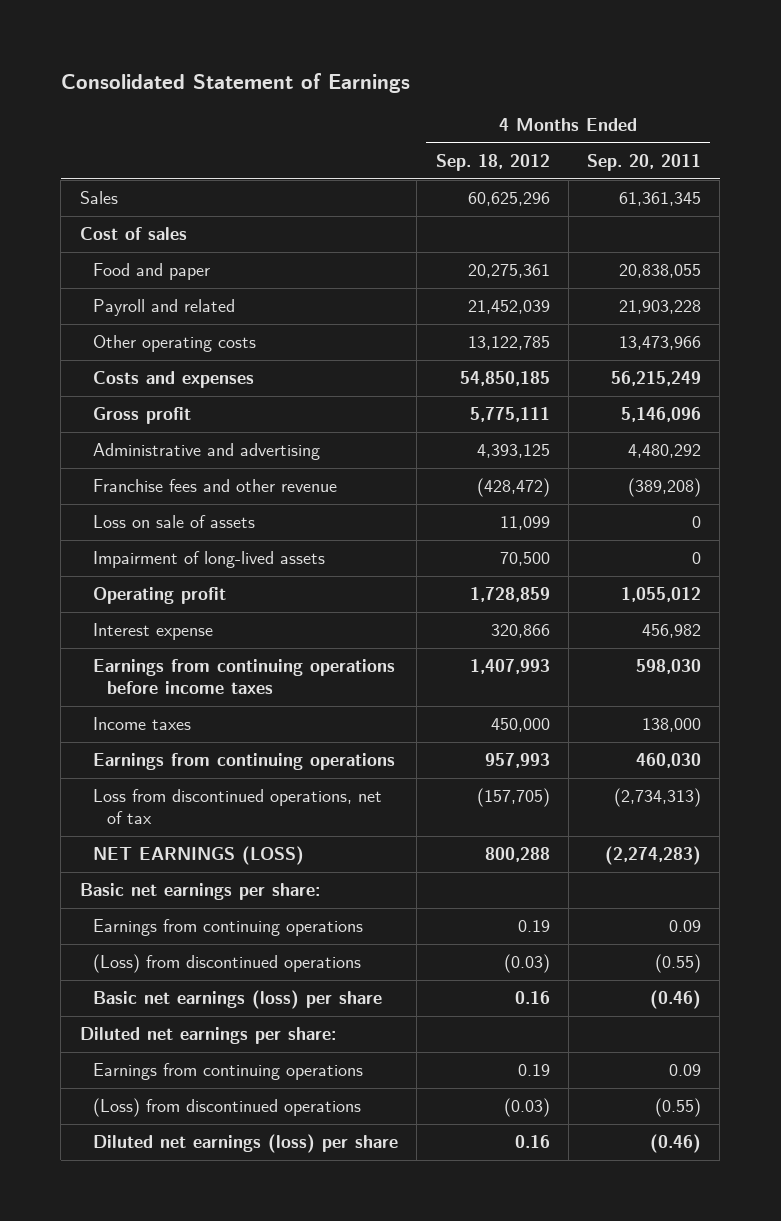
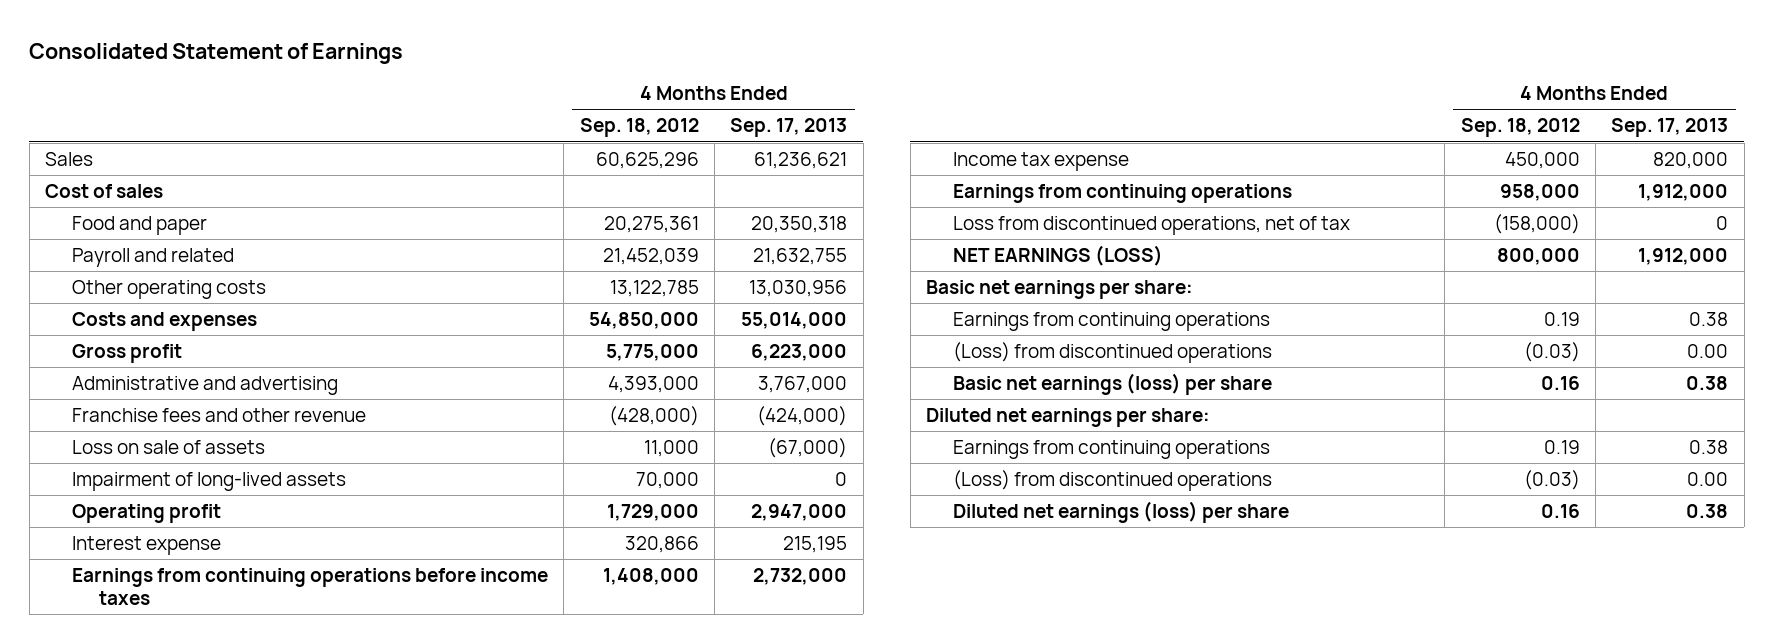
[586,153,701,171] Sep. 20, 2011 -> none
none -> [730,118,848,138] Sep. 17, 2013
[459,371,550,387] 54,850,185 -> [588,311,699,329] 54,850,000
[469,407,550,423] 5,775,111 -> [605,343,699,361] 5,775,000
[476,444,550,459] 4,393,125 -> [607,375,699,393] 4,393,000
[476,478,550,498] (428,472) -> [608,405,699,426] (428,000)
[499,516,550,531] 11,099 -> [643,439,699,457] 11,000
[499,552,550,567] 70,500 -> [635,471,699,489] 70,000
[469,587,550,603] 1,728,859 -> [606,503,699,521] 1,729,000
[469,659,550,675] 1,407,993 -> [602,567,699,585] 1,408,000
[93,717,192,731] Income taxes -> [953,151,1130,171] Income tax expense
[484,753,550,769] 957,993 -> [1499,183,1580,201] 958,000
[476,788,550,808] (157,705) -> [1493,213,1580,234] (158,000)
[484,847,550,863] 800,288 -> [1496,247,1580,265] 800,000

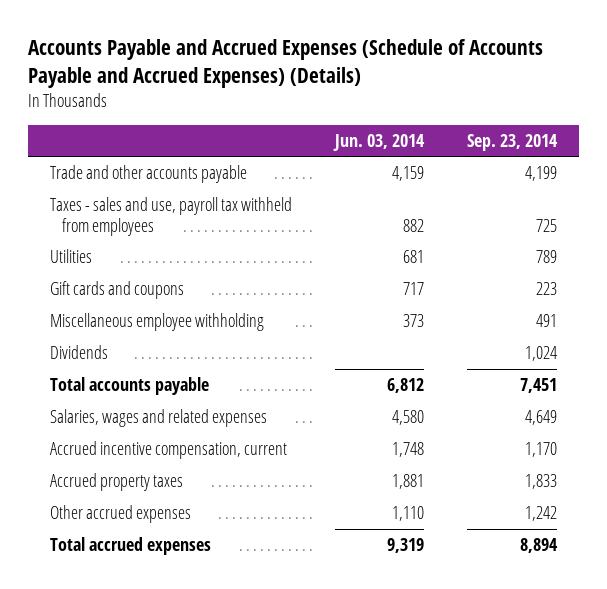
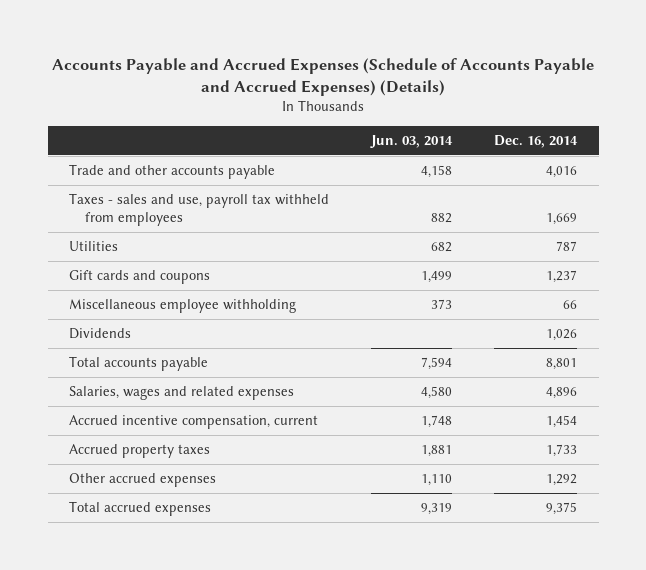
[467,133,559,151] Sep. 23, 2014 -> none
none -> [494,134,579,148] Dec. 16, 2014
[391,166,424,182] 4,159 -> [421,165,453,179] 4,158
[402,250,424,264] 681 -> [431,242,453,253] 682
[402,282,424,296] 717 -> [421,271,453,284] 1,499
[386,378,424,394] 6,812 -> [421,357,453,371] 7,594

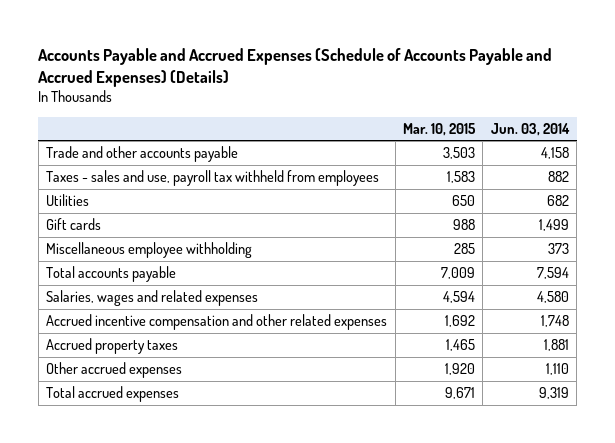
[494,134,579,148] Dec. 16, 2014 -> none
none -> [402,122,476,136] Mar. 10, 2015
[68,270,210,285] Gift cards and coupons -> [46,218,102,231] Gift cards
[68,328,131,340] Dividends -> none
[68,415,318,430] Accrued incentive compensation, current -> [46,314,388,331] Accrued incentive compensation and other related expenses

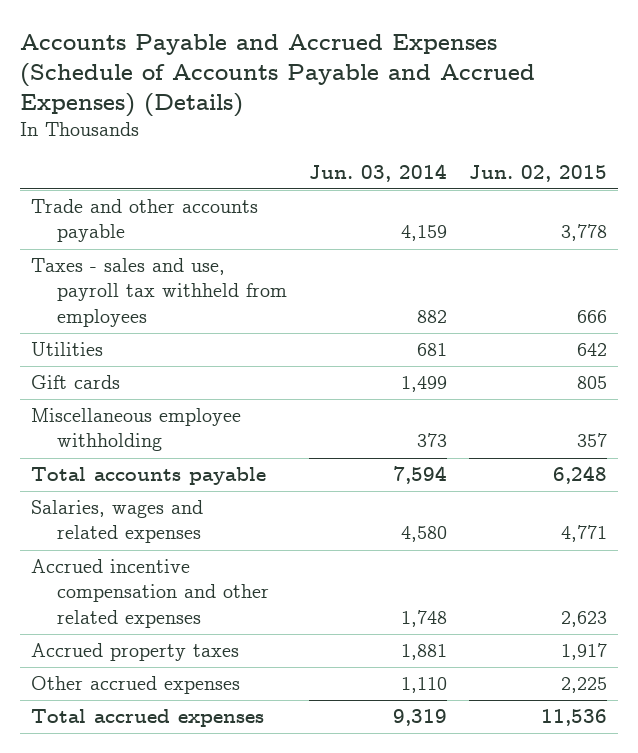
[402,122,476,136] Mar. 10, 2015 -> none
none -> [468,164,607,182] Jun. 02, 2015
[540,147,569,160] 4,158 -> [401,225,448,242] 4,159
[546,195,569,207] 682 -> [417,343,448,357] 681

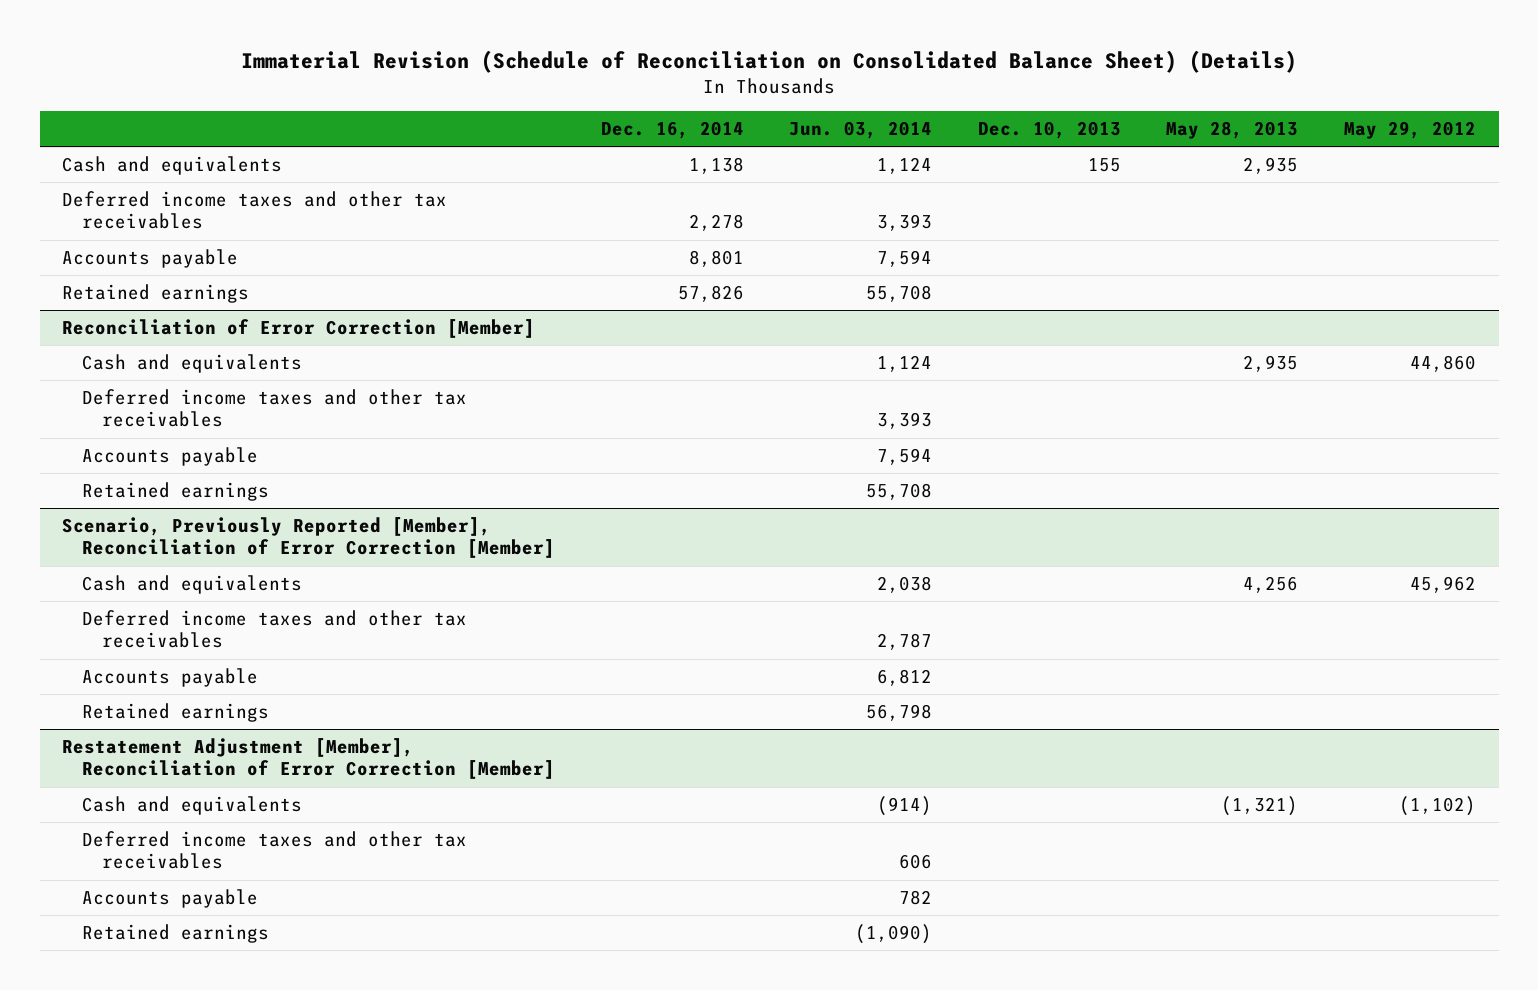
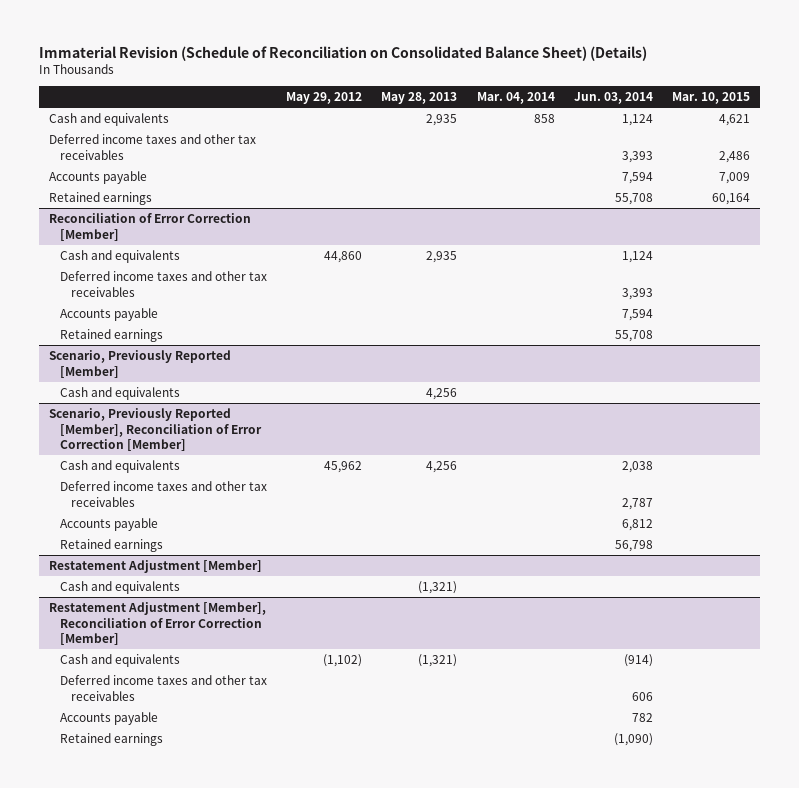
[600,121,744,140] Dec. 16, 2014 -> none
[977,121,1121,140] Dec. 10, 2013 -> none
none -> [476,92,555,105] Mar. 04, 2014
none -> [672,92,751,105] Mar. 10, 2015
none -> [48,349,231,378] Scenario, Previously Reported [Member]
none -> [59,386,180,400] Cash and equivalents
none -> [48,559,262,573] Restatement Adjustment [Member]
none -> [59,580,180,594] Cash and equivalents

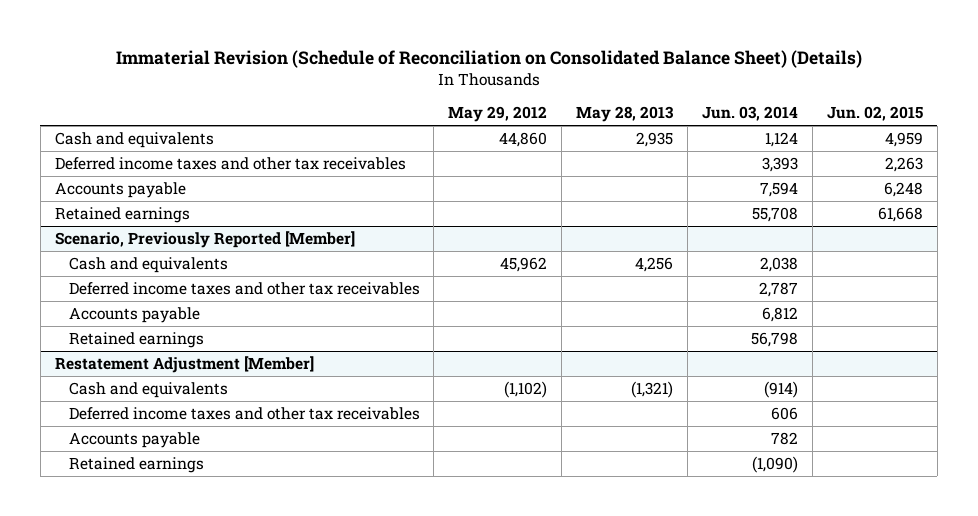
[476,92,555,105] Mar. 04, 2014 -> none
[672,92,751,105] Mar. 10, 2015 -> none
none -> [826,106,923,122] Jun. 02, 2015
[48,112,169,126] Cash and equivalents -> none
[48,133,256,160] Deferred income taxes and other tax receivables -> none
[48,170,147,184] Accounts payable -> none
[48,191,152,205] Retained earnings -> none
[48,212,251,241] Reconciliation of Error Correction [Member] -> none
[59,386,180,400] Cash and equivalents -> none
[48,407,262,452] Scenario, Previously Reported [Member], Reconciliation of Error Correction [Member] -> none
[59,580,180,594] Cash and equivalents -> none
[48,601,266,646] Restatement Adjustment [Member], Reconciliation of Error Correction [Member] -> none

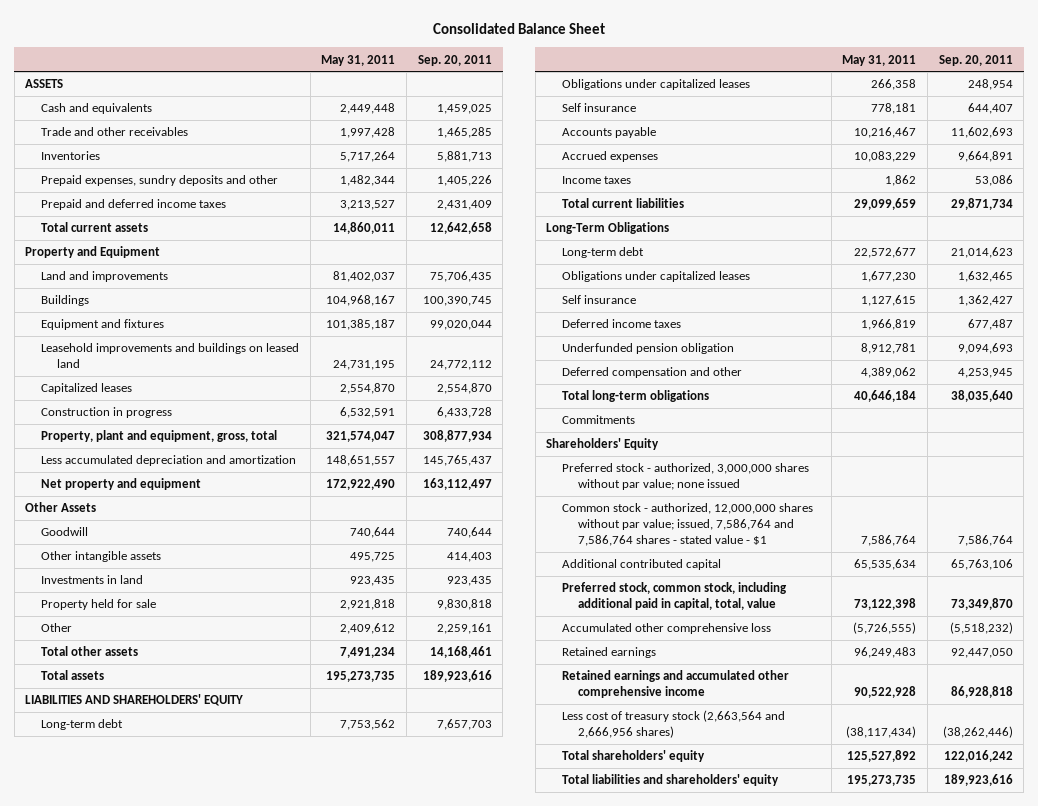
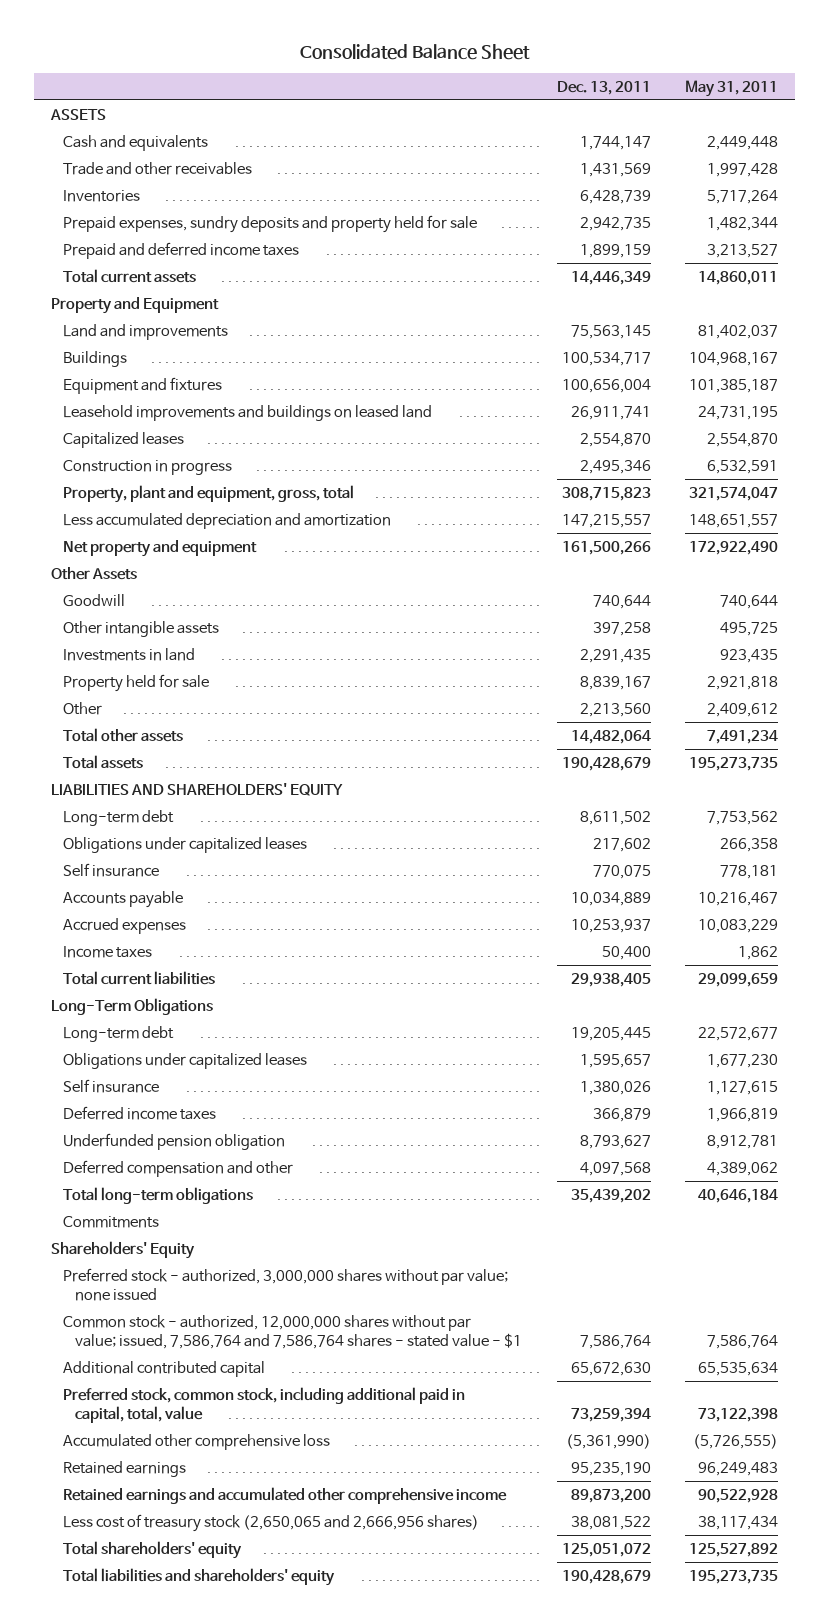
[417,54,492,66] Sep. 20, 2011 -> none
none -> [556,80,651,95] Dec. 13, 2011
[41,175,279,187] Prepaid expenses, sundry deposits and other -> [63,215,478,234] Prepaid expenses, sundry deposits and property held for sale
[562,710,786,739] Less cost of treasury stock (2,663,564 and 2,666,956 shares) -> [63,1514,480,1533] Less cost of treasury stock (2,650,065 and 2,666,956 shares)
[846,726,917,739] (38,117,434) -> [697,1516,778,1531] 38,117,434

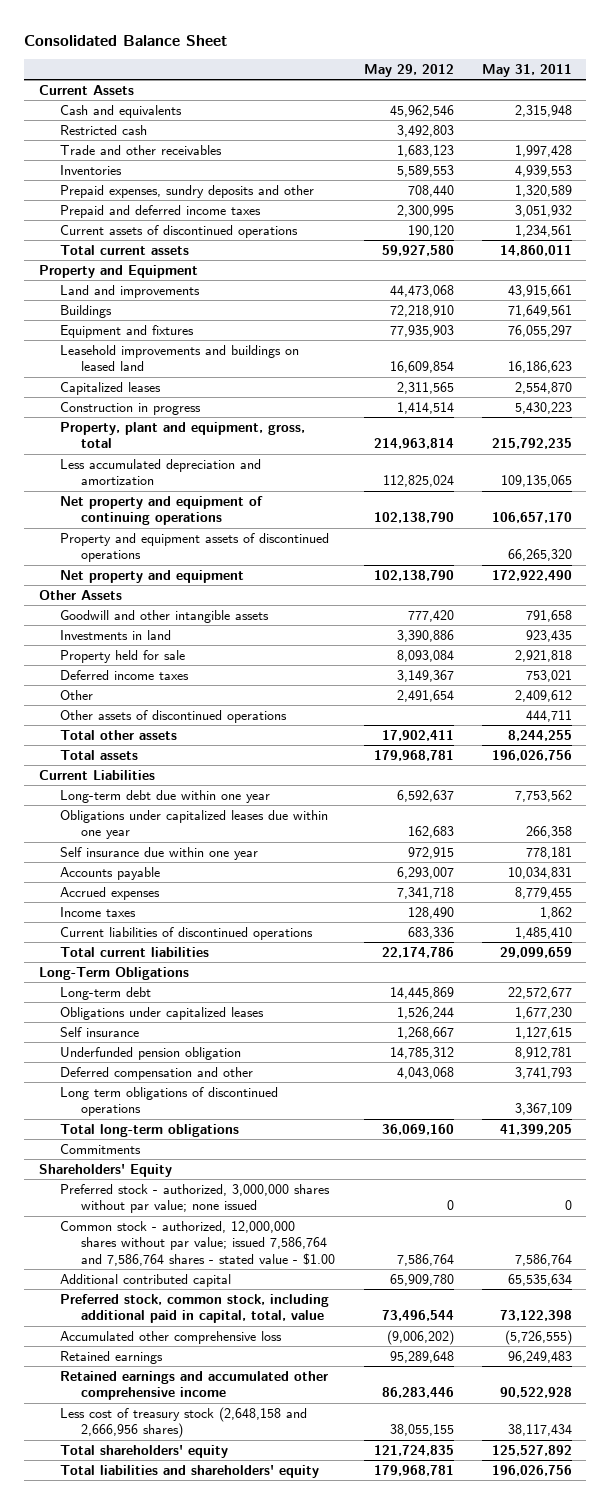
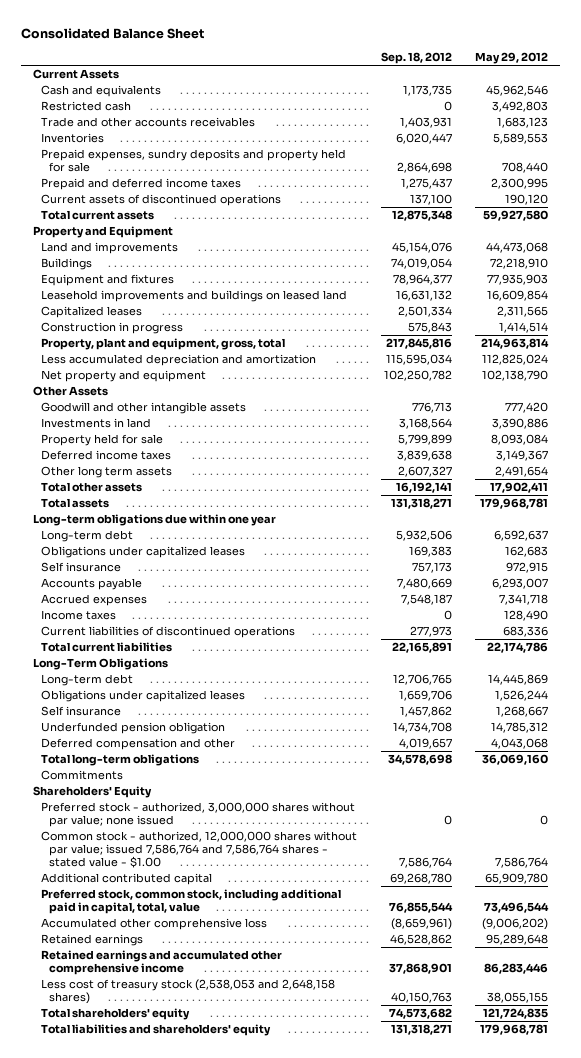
[481,64,572,78] May 31, 2011 -> none
none -> [380,52,452,65] Sep. 18, 2012
[59,144,222,155] Trade and other receivables -> [41,117,256,128] Trade and other accounts receivables
[59,184,314,198] Prepaid expenses, sundry deposits and other -> [41,149,347,173] Prepaid expenses, sundry deposits and property held for sale
[59,495,263,526] Net property and equipment of continuing operations -> none
[59,532,329,563] Property and equipment assets of discontinued operations -> none
[59,709,287,723] Other assets of discontinued operations -> none
[59,689,93,700] Other -> [41,466,173,479] Other long term assets
[38,769,155,780] Current Liabilities -> none
none -> [32,514,276,527] Long-term obligations due within one year
[59,789,270,803] Long-term debt due within one year -> [41,530,134,543] Long-term debt
[59,809,328,840] Obligations under capitalized leases due within one year -> [41,546,246,559] Obligations under capitalized leases
[59,846,258,860] Self insurance due within one year -> [41,562,122,573] Self insurance
[59,1086,278,1117] Long term obligations of discontinued operations -> none
[59,1406,307,1439] Less cost of treasury stock (2,648,158 and 2,666,956 shares) -> [41,979,336,1005] Less cost of treasury stock (2,538,053 and 2,648,158 shares)

